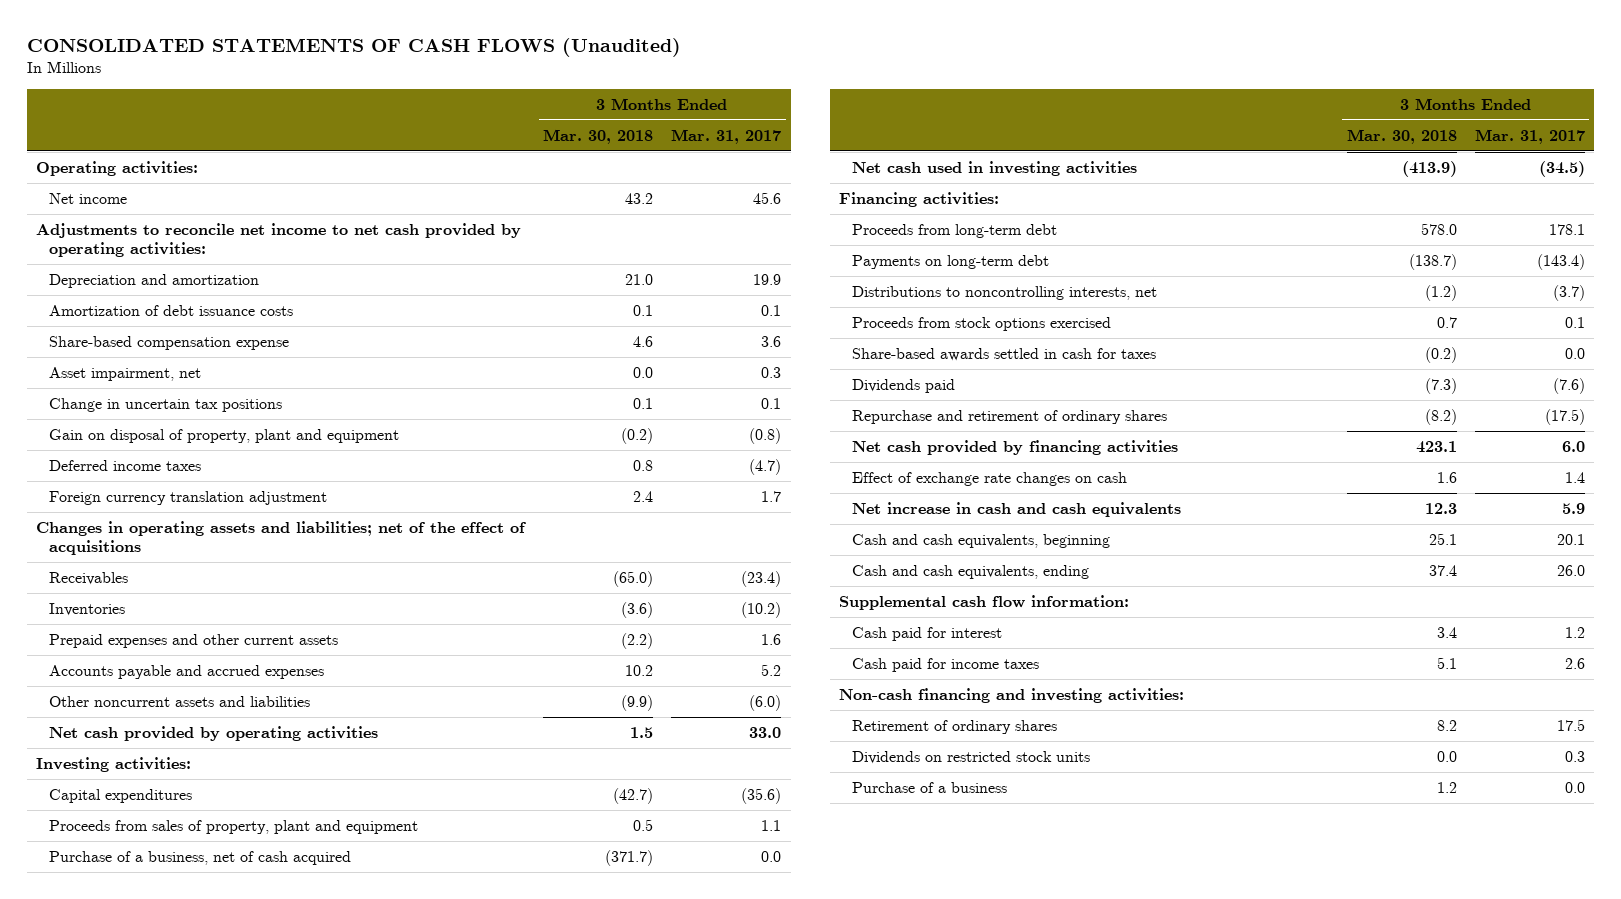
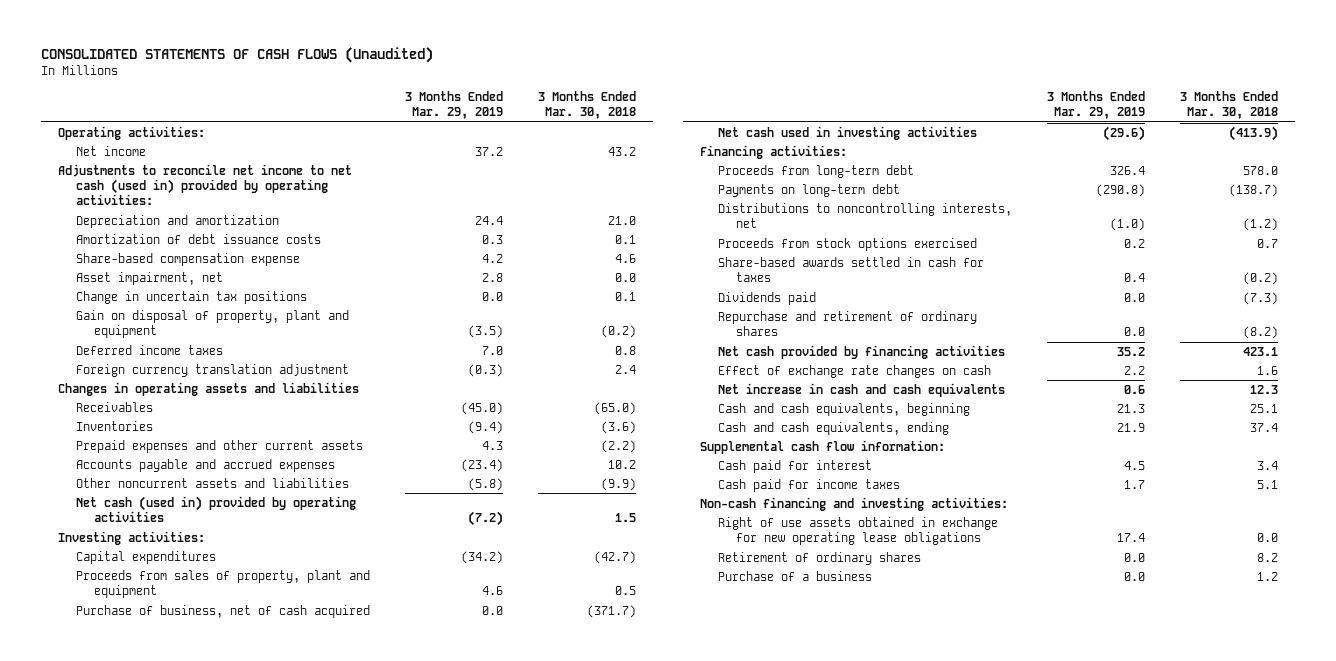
[671,128,782,144] Mar. 31, 2017 -> none
none -> [404,90,503,119] 3 Months Ended Mar. 29, 2019
[36,222,522,258] Adjustments to reconcile net income to net cash provided by operating activities: -> [58,163,353,206] Adjustments to reconcile net income to net cash (used in) provided by operating activities:
[36,520,527,556] Changes in operating assets and liabilities; net of the effect of acquisitions -> [58,381,360,396] Changes in operating assets and liabilities
[49,725,379,741] Net cash provided by operating activities -> [75,495,356,522] Net cash (used in) provided by operating activities
[49,850,352,865] Purchase of a business, net of cash acquired -> [75,604,370,618] Purchase of business, net of cash acquired
none -> [717,516,998,545] Right of use assets obtained in exchange for new operating lease obligations
[852,750,1091,764] Dividends on restricted stock units -> none

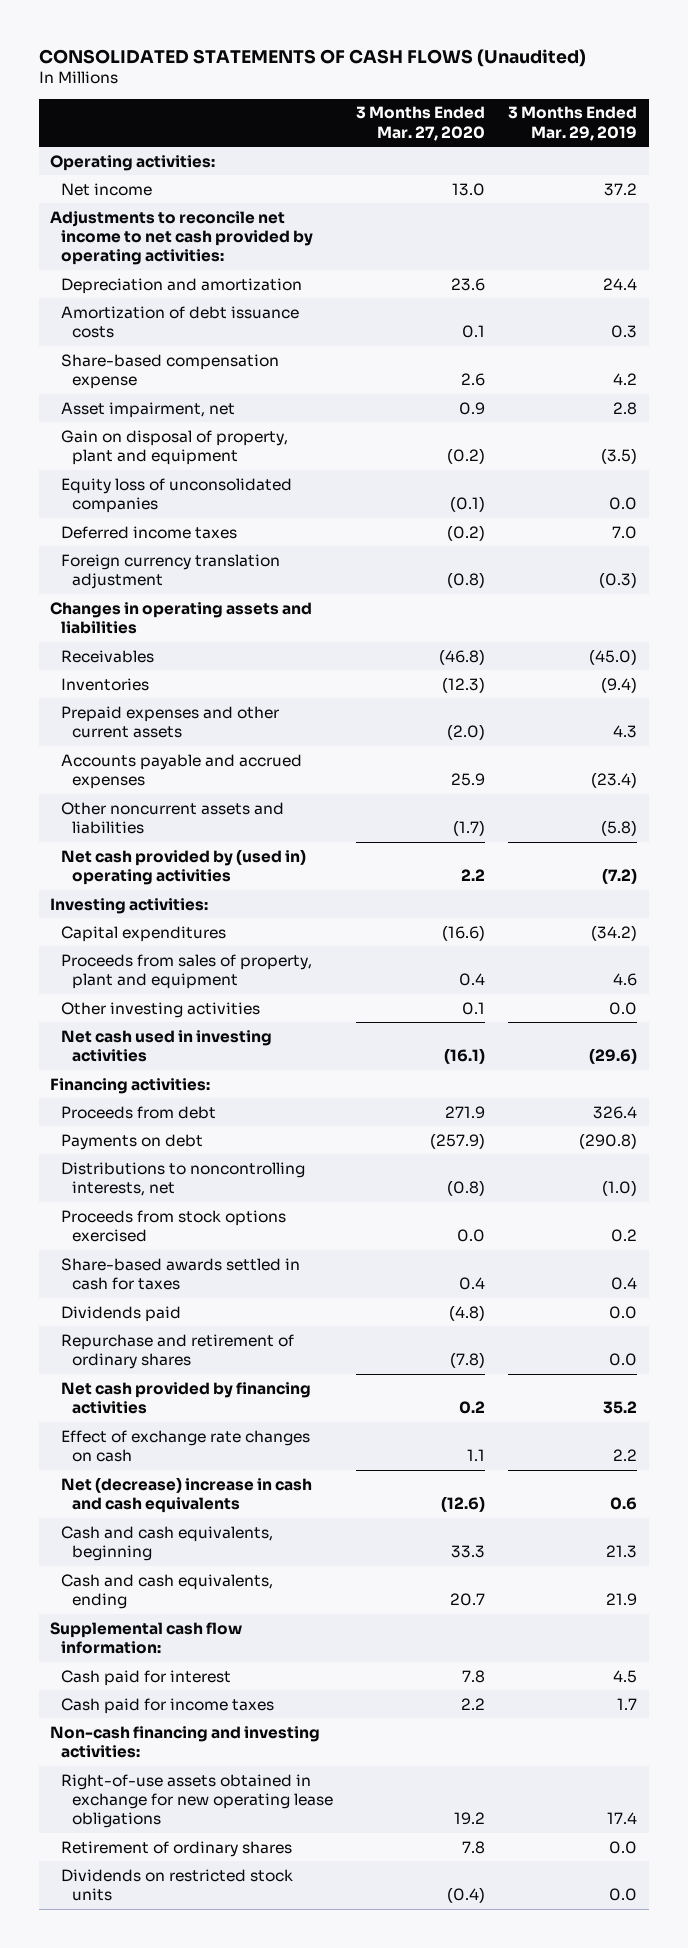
[537,90,636,119] 3 Months Ended Mar. 30, 2018 -> none
none -> [356,106,486,141] 3 Months Ended Mar. 27, 2020
[58,163,353,206] Adjustments to reconcile net income to net cash (used in) provided by operating activities: -> [50,210,314,266] Adjustments to reconcile net income to net cash provided by operating activities:
[75,290,307,304] Change in uncertain tax positions -> none
none -> [61,477,293,514] Equity loss of unconsolidated companies
[75,495,356,522] Net cash (used in) provided by operating activities -> [61,848,307,886] Net cash provided by (used in) operating activities
[75,604,370,618] Purchase of business, net of cash acquired -> none
none -> [61,1001,261,1018] Other investing activities
[717,164,914,178] Proceeds from long-term debt -> [61,1105,217,1119] Proceeds from debt
[717,183,900,197] Payments on long-term debt -> [61,1133,204,1150] Payments on debt
[717,382,1005,397] Net increase in cash and cash equivalents -> [61,1476,313,1514] Net (decrease) increase in cash and cash equivalents
[717,516,998,545] Right of use assets obtained in exchange for new operating lease obligations -> [61,1773,334,1829] Right-of-use assets obtained in exchange for new operating lease obligations
[717,570,872,581] Purchase of a business -> none
none -> [61,1868,294,1902] Dividends on restricted stock units

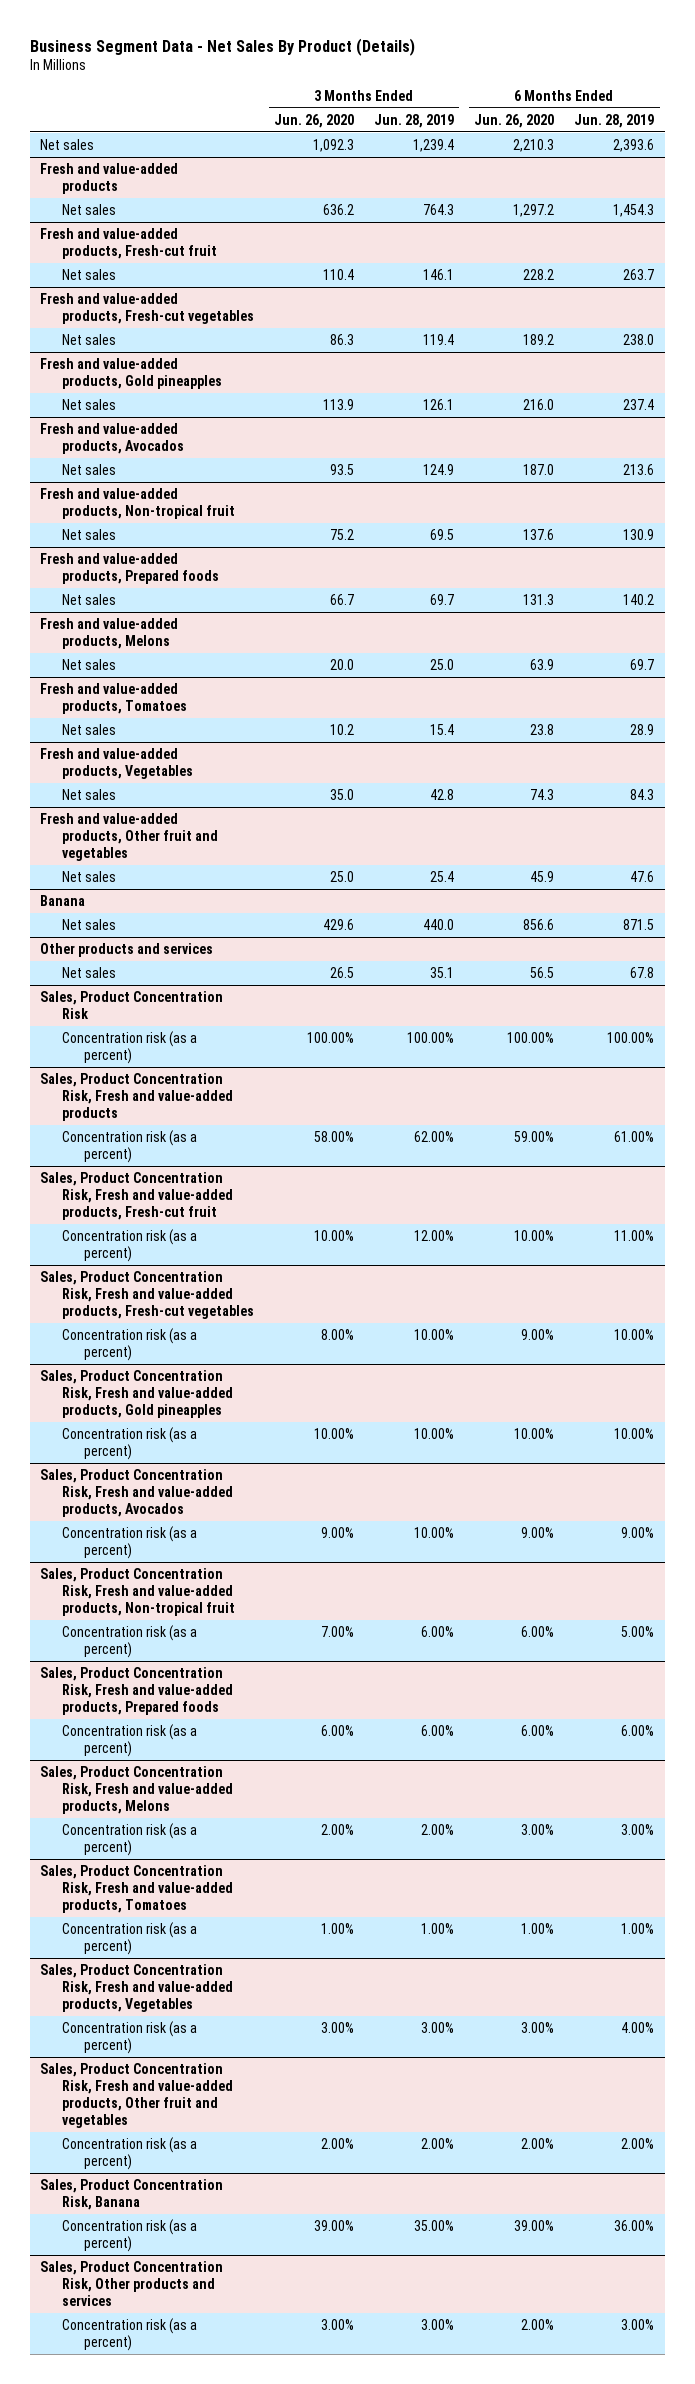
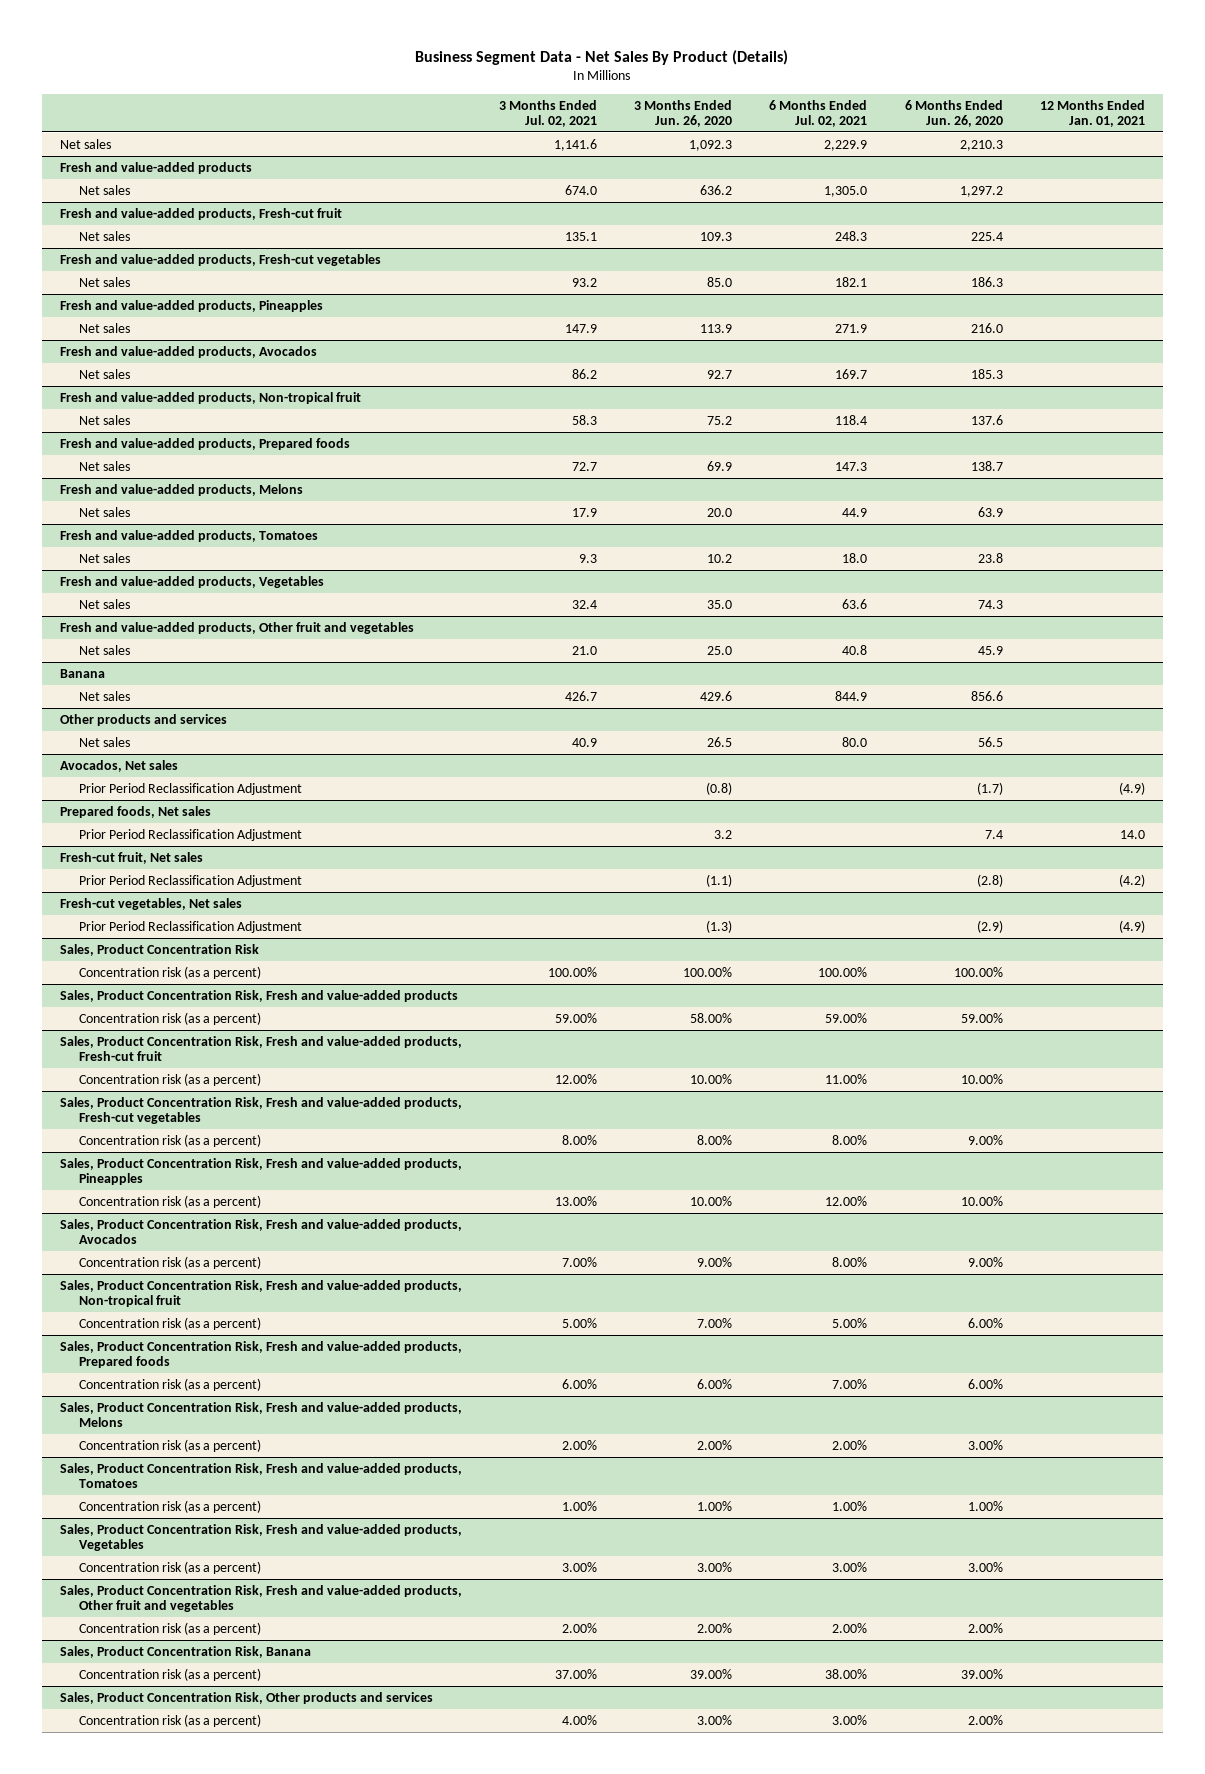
[374,113,455,128] Jun. 28, 2019 -> none
[574,113,655,128] Jun. 28, 2019 -> none
none -> [499,99,598,128] 3 Months Ended Jul. 02, 2021
none -> [769,99,868,128] 6 Months Ended Jul. 02, 2021
none -> [1039,99,1145,128] 12 Months Ended Jan. 01, 2021
[323,268,355,280] 110.4 -> [700,231,733,241] 109.3
[523,268,555,280] 228.2 -> [970,231,1003,241] 225.4
[330,333,355,345] 86.3 -> [707,276,733,287] 85.0
[523,333,555,345] 189.2 -> [970,276,1003,287] 186.3
[40,357,222,389] Fresh and value-added products, Gold pineapples -> [60,299,324,312] Fresh and value-added products, Pineapples
[330,463,355,475] 93.5 -> [707,369,733,379] 92.7
[523,463,555,475] 187.0 -> [970,368,1003,379] 185.3
[330,593,355,605] 66.7 -> [707,460,733,471] 69.9
[523,593,555,605] 131.3 -> [970,460,1003,471] 138.7
none -> [60,759,179,772] Avocados, Net sales
none -> [79,782,303,795] Prior Period Reclassification Adjustment
none -> [60,805,212,818] Prepared foods, Net sales
none -> [79,828,303,841] Prior Period Reclassification Adjustment
none -> [60,851,204,864] Fresh-cut fruit, Net sales
none -> [79,874,303,887] Prior Period Reclassification Adjustment
none -> [60,897,243,910] Fresh-cut vegetables, Net sales
none -> [79,920,303,933] Prior Period Reclassification Adjustment
[40,1369,233,1419] Sales, Product Concentration Risk, Fresh and value-added products, Gold pineapples -> [60,1157,463,1186] Sales, Product Concentration Risk, Fresh and value-added products, Pineapples

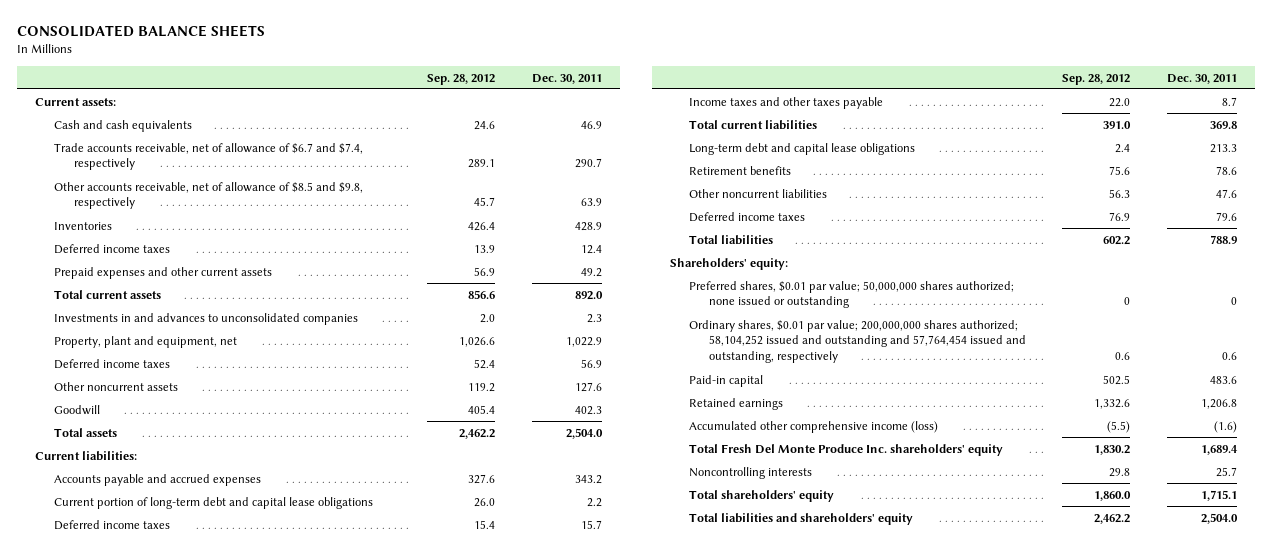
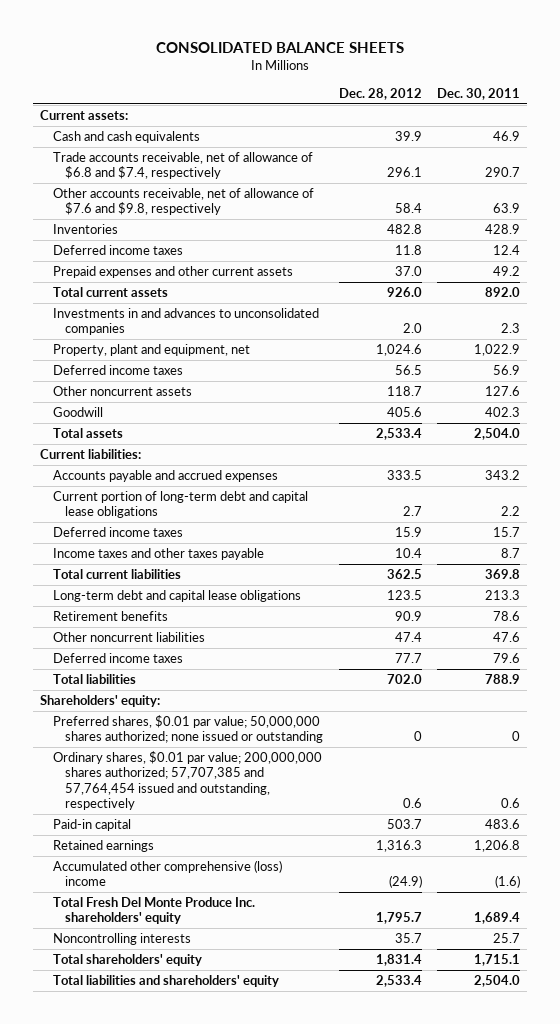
[427,73,496,85] Sep. 28, 2012 -> none
none -> [338,88,422,101] Dec. 28, 2012
[54,142,364,171] Trade accounts receivable, net of allowance of $6.7 and $7.4, respectively -> [52,151,313,180] Trade accounts receivable, net of allowance of $6.8 and $7.4, respectively
[54,181,364,210] Other accounts receivable, net of allowance of $8.5 and $9.8, respectively -> [52,187,314,216] Other accounts receivable, net of allowance of $7.6 and $9.8, respectively
[689,319,1026,364] Ordinary shares, $0.01 par value; 200,000,000 shares authorized; 58,104,252 issued and outstanding and 57,764,454 issued and outstanding, respectively -> [52,750,322,811] Ordinary shares, $0.01 par value; 200,000,000 shares authorized; 57,707,385 and 57,764,454 issued and outstanding, respectively
[689,420,939,433] Accumulated other comprehensive income (loss) -> [52,859,282,887] Accumulated other comprehensive (loss) income

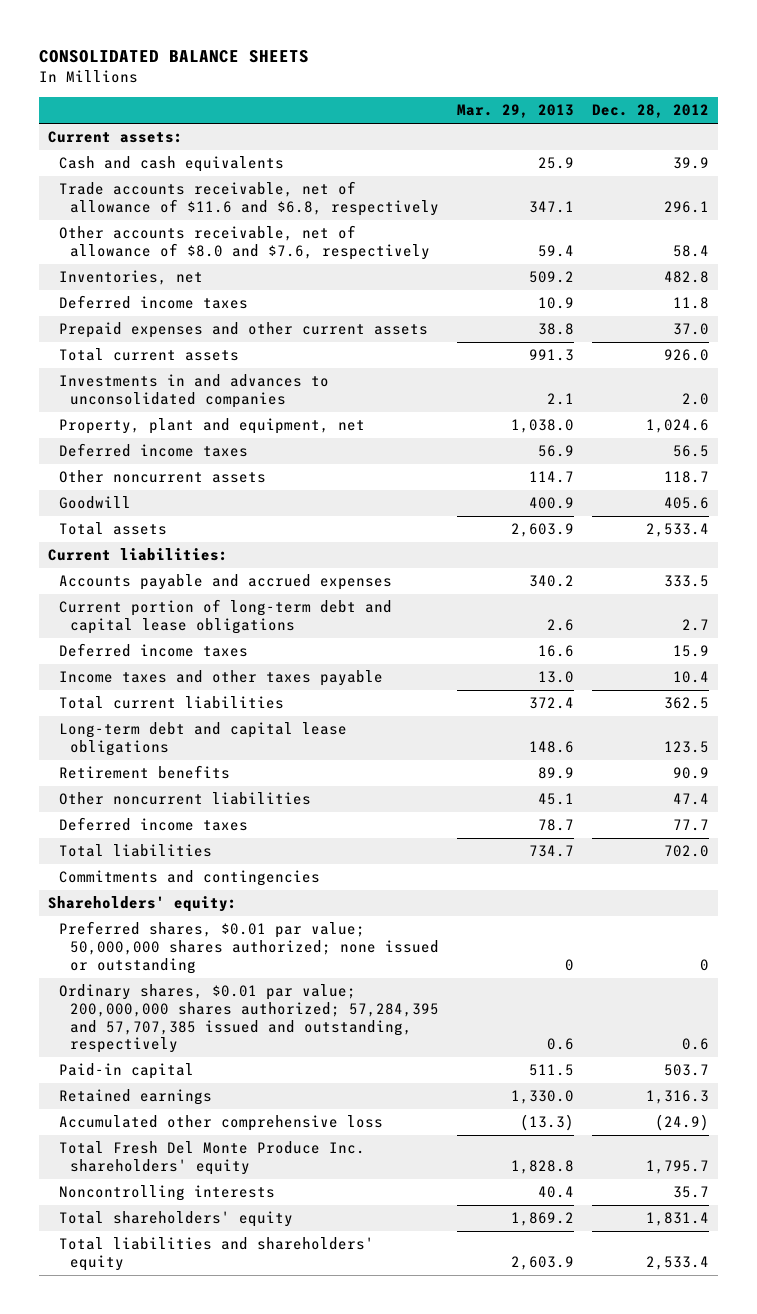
[436,88,520,101] Dec. 30, 2011 -> none
none -> [457,104,575,119] Mar. 29, 2013
[52,151,313,180] Trade accounts receivable, net of allowance of $6.8 and $7.4, respectively -> [59,181,440,216] Trade accounts receivable, net of allowance of $11.6 and $6.8, respectively
[52,187,314,216] Other accounts receivable, net of allowance of $7.6 and $9.8, respectively -> [59,225,431,260] Other accounts receivable, net of allowance of $8.0 and $7.6, respectively
[52,223,118,234] Inventories -> [59,270,204,286] Inventories, net
none -> [59,870,321,887] Commitments and contingencies
[52,750,322,811] Ordinary shares, $0.01 par value; 200,000,000 shares authorized; 57,707,385 and 57,764,454 issued and outstanding, respectively -> [59,984,440,1054] Ordinary shares, $0.01 par value; 200,000,000 shares authorized; 57,284,395 and 57,707,385 issued and outstanding, respectively
[52,859,282,887] Accumulated other comprehensive (loss) income -> [59,1115,384,1132] Accumulated other comprehensive loss

